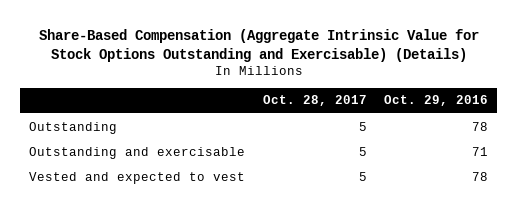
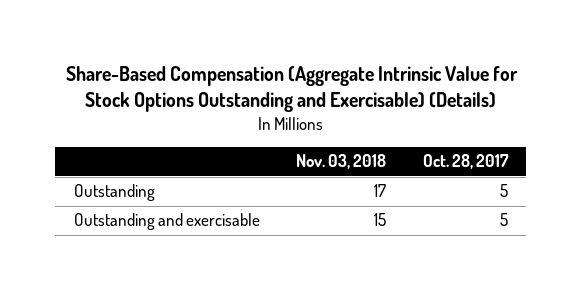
[384,95,489,107] Oct. 29, 2016 -> none
none -> [296,154,387,170] Nov. 03, 2018
[29,171,246,184] Vested and expected to vest -> none

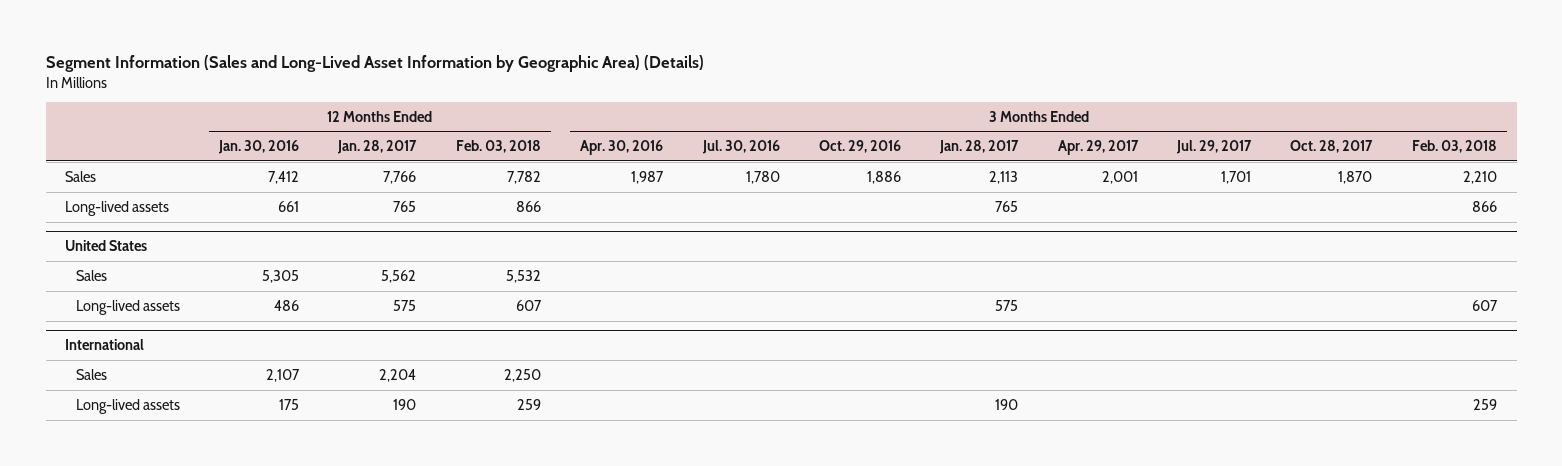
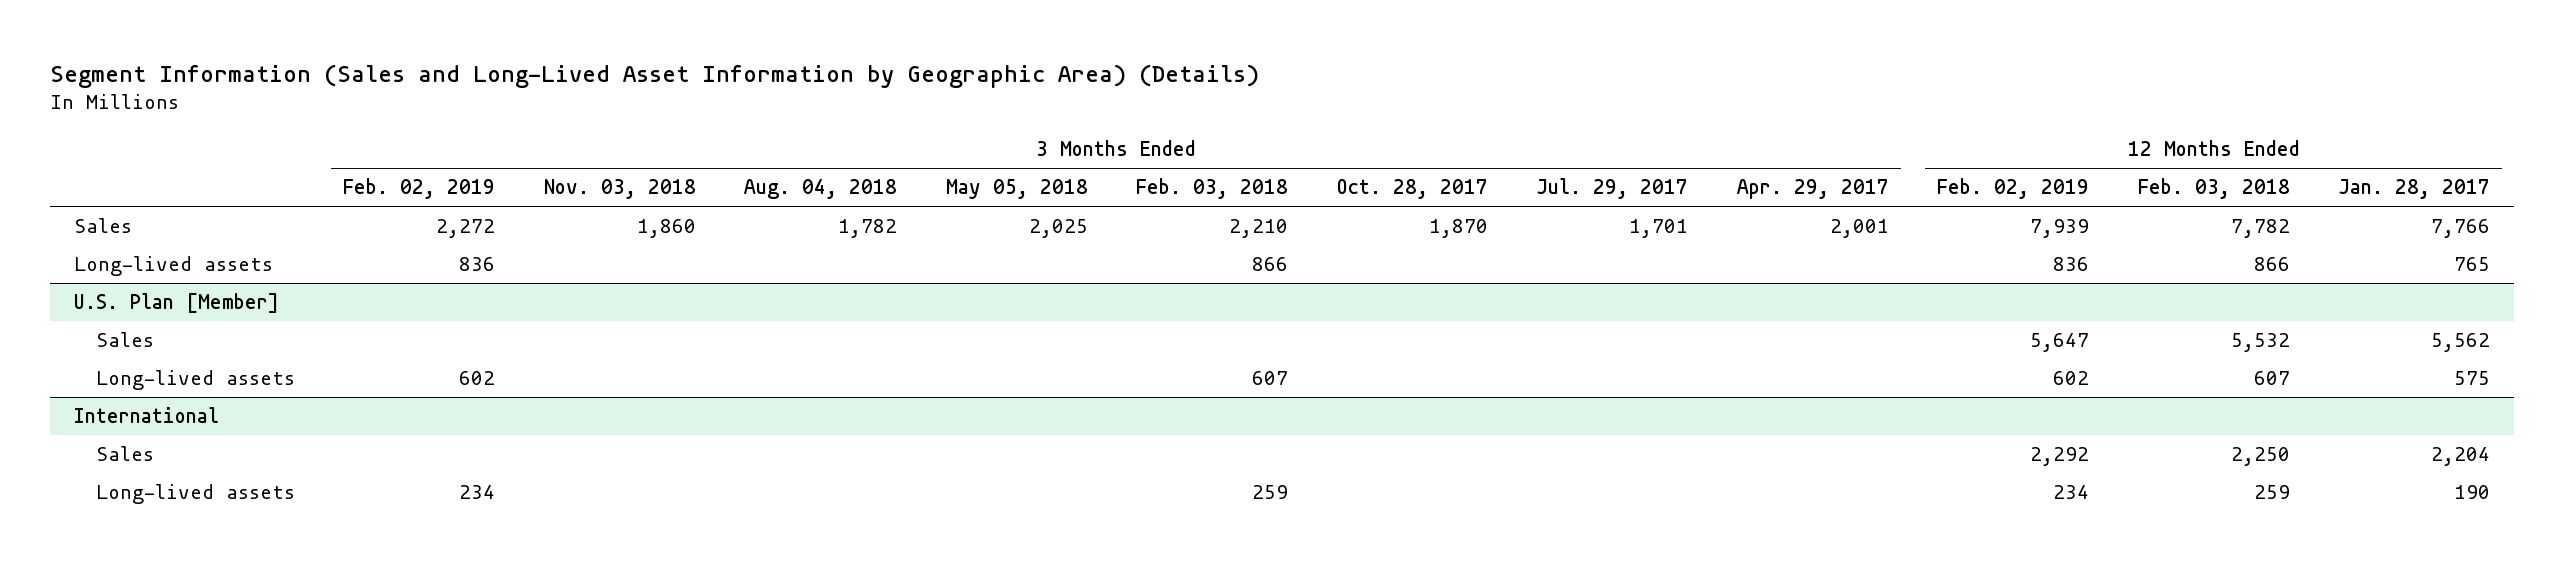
[218,140,300,155] Jan. 30, 2016 -> none
[580,140,664,156] Apr. 30, 2016 -> none
[701,140,780,155] Jul. 30, 2016 -> none
[818,140,901,154] Oct. 29, 2016 -> none
[939,140,1020,155] Jan. 28, 2017 -> none
none -> [343,178,496,200] Feb. 02, 2019
none -> [543,179,696,200] Nov. 03, 2018
none -> [744,179,898,200] Aug. 04, 2018
none -> [945,179,1088,200] May 05, 2018
none -> [1937,178,2090,200] Feb. 02, 2019
[65,239,148,251] United States -> [74,293,280,314] U.S. Plan [Member]

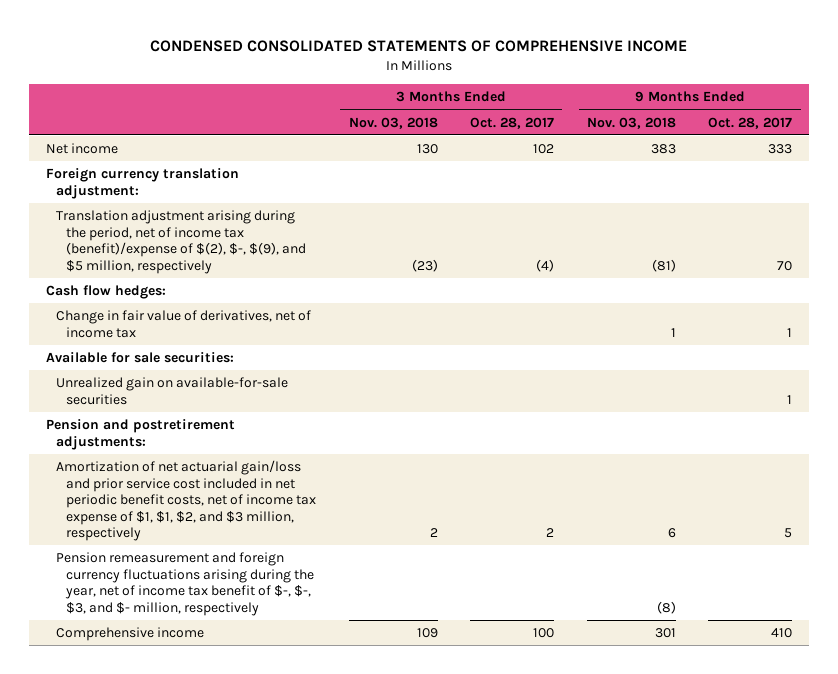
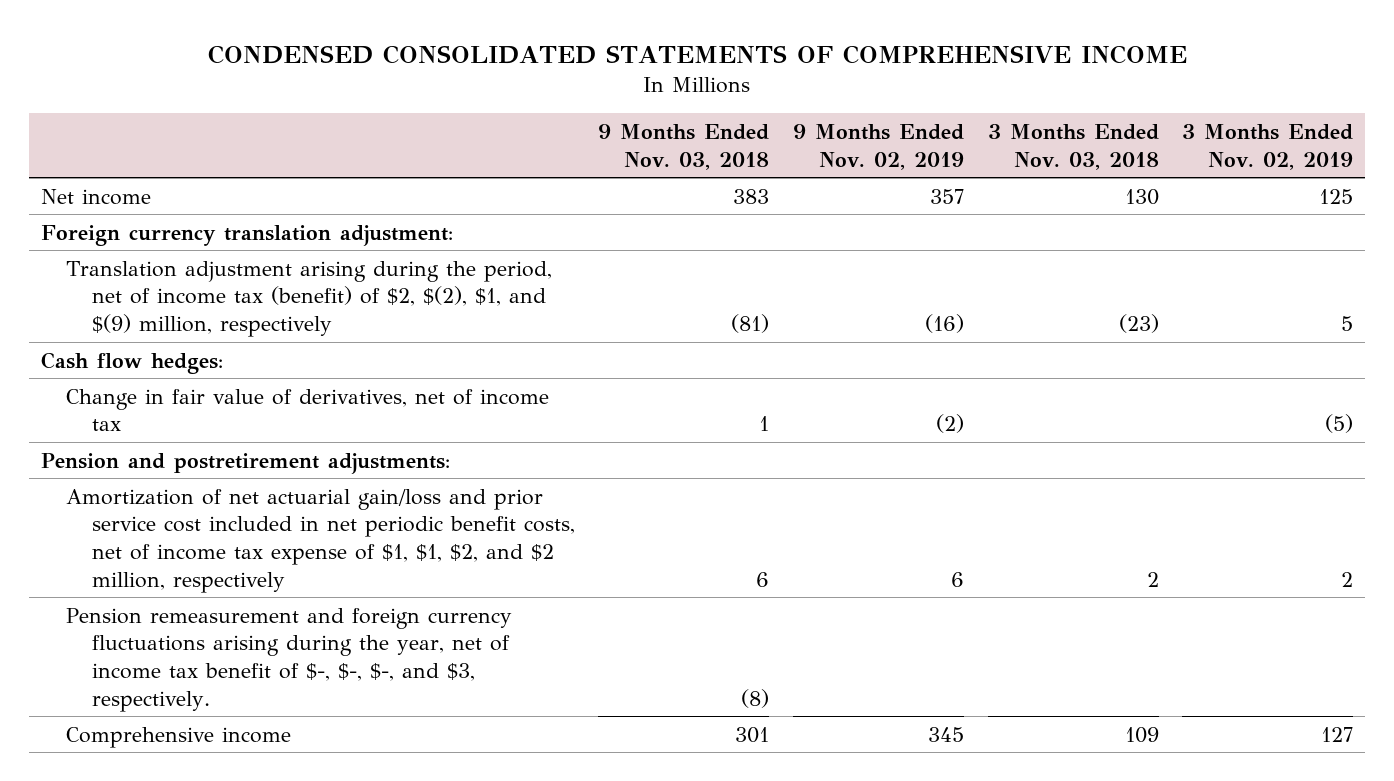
[470,116,555,129] Oct. 28, 2017 -> none
[708,116,793,129] Oct. 28, 2017 -> none
none -> [793,123,965,170] 9 Months Ended Nov. 02, 2019
none -> [1182,123,1354,170] 3 Months Ended Nov. 02, 2019
[55,210,306,274] Translation adjustment arising during the period, net of income tax (benefit)/expense of $(2), $-, $(9), and $5 million, respectively -> [66,260,553,338] Translation adjustment arising during the period, net of income tax (benefit) of $2, $(2), $1, and $(9) million, respectively
[45,352,234,364] Available for sale securities: -> none
[55,377,288,405] Unrealized gain on available-for-sale securities -> none
[55,460,316,542] Amortization of net actuarial gain/loss and prior service cost included in net periodic benefit costs, net of income tax expense of $1, $1, $2, and $3 million, respectively -> [66,488,575,593] Amortization of net actuarial gain/loss and prior service cost included in net periodic benefit costs, net of income tax expense of $1, $1, $2, and $2 million, respectively
[55,552,314,616] Pension remeasurement and foreign currency fluctuations arising during the year, net of income tax benefit of $-, $-, $3, and $- million, respectively -> [66,607,513,712] Pension remeasurement and foreign currency fluctuations arising during the year, net of income tax benefit of $-, $-, $-, and $3, respectively.

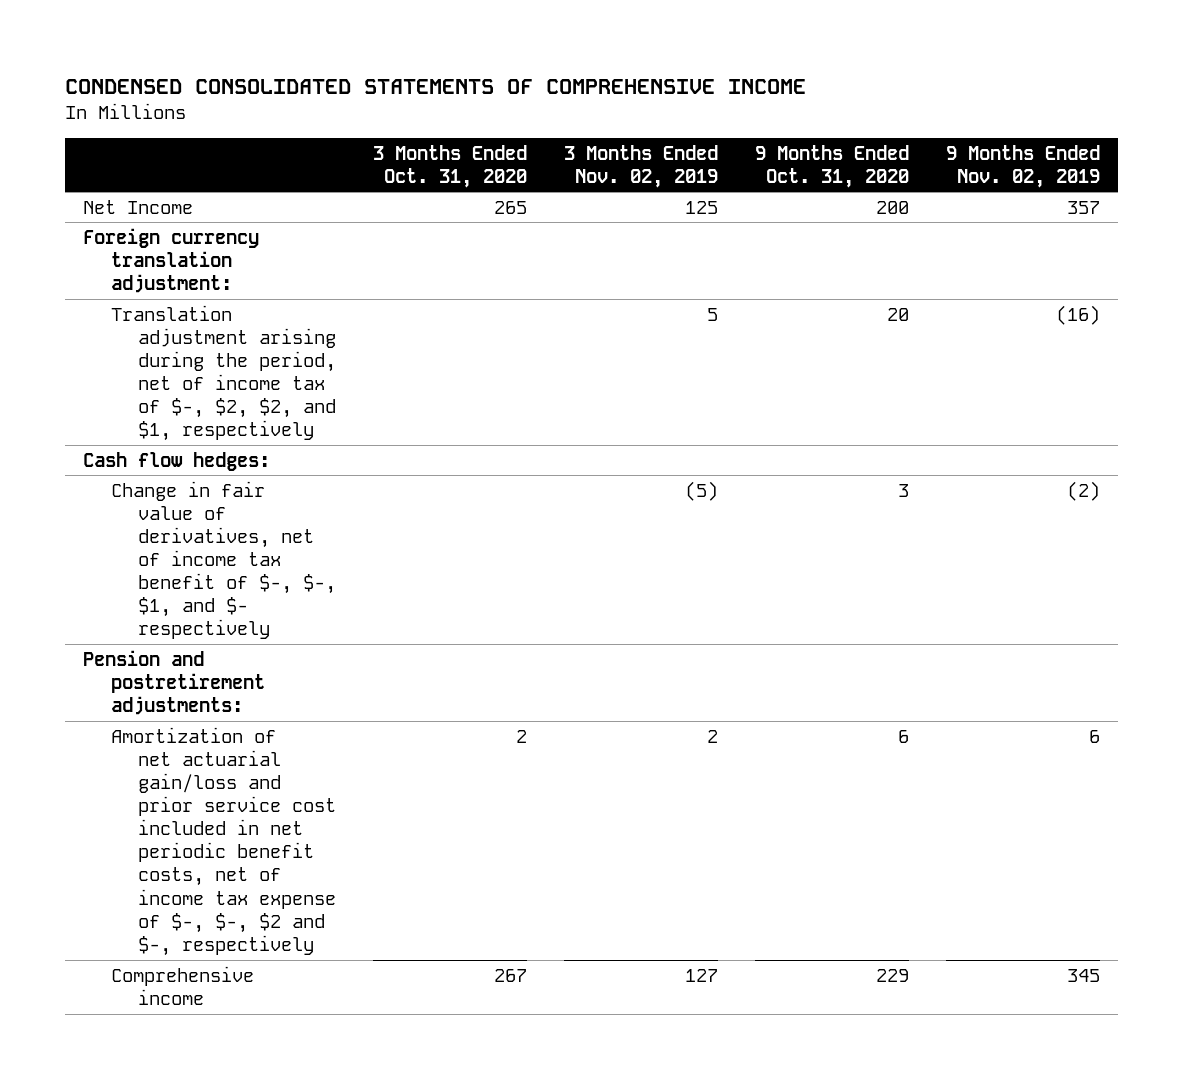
[598,123,770,170] 9 Months Ended Nov. 03, 2018 -> none
[987,123,1159,170] 3 Months Ended Nov. 03, 2018 -> none
none -> [372,144,527,188] 3 Months Ended Oct. 31, 2020
none -> [754,144,909,188] 9 Months Ended Oct. 31, 2020
[40,188,151,205] Net income -> [83,199,194,214] Net Income
[66,260,553,338] Translation adjustment arising during the period, net of income tax (benefit) of $2, $(2), $1, and $(9) million, respectively -> [110,304,336,442] Translation adjustment arising during the period, net of income tax of $-, $2, $2, and $1, respectively
[66,388,550,432] Change in fair value of derivatives, net of income tax -> [110,480,336,640] Change in fair value of derivatives, net of income tax benefit of $-, $-, $1, and $- respectively
[66,607,513,712] Pension remeasurement and foreign currency fluctuations arising during the year, net of income tax benefit of $-, $-, $-, and $3, respectively. -> none
[66,488,575,593] Amortization of net actuarial gain/loss and prior service cost included in net periodic benefit costs, net of income tax expense of $1, $1, $2, and $2 million, respectively -> [110,726,336,956] Amortization of net actuarial gain/loss and prior service cost included in net periodic benefit costs, net of income tax expense of $-, $-, $2 and $-, respectively

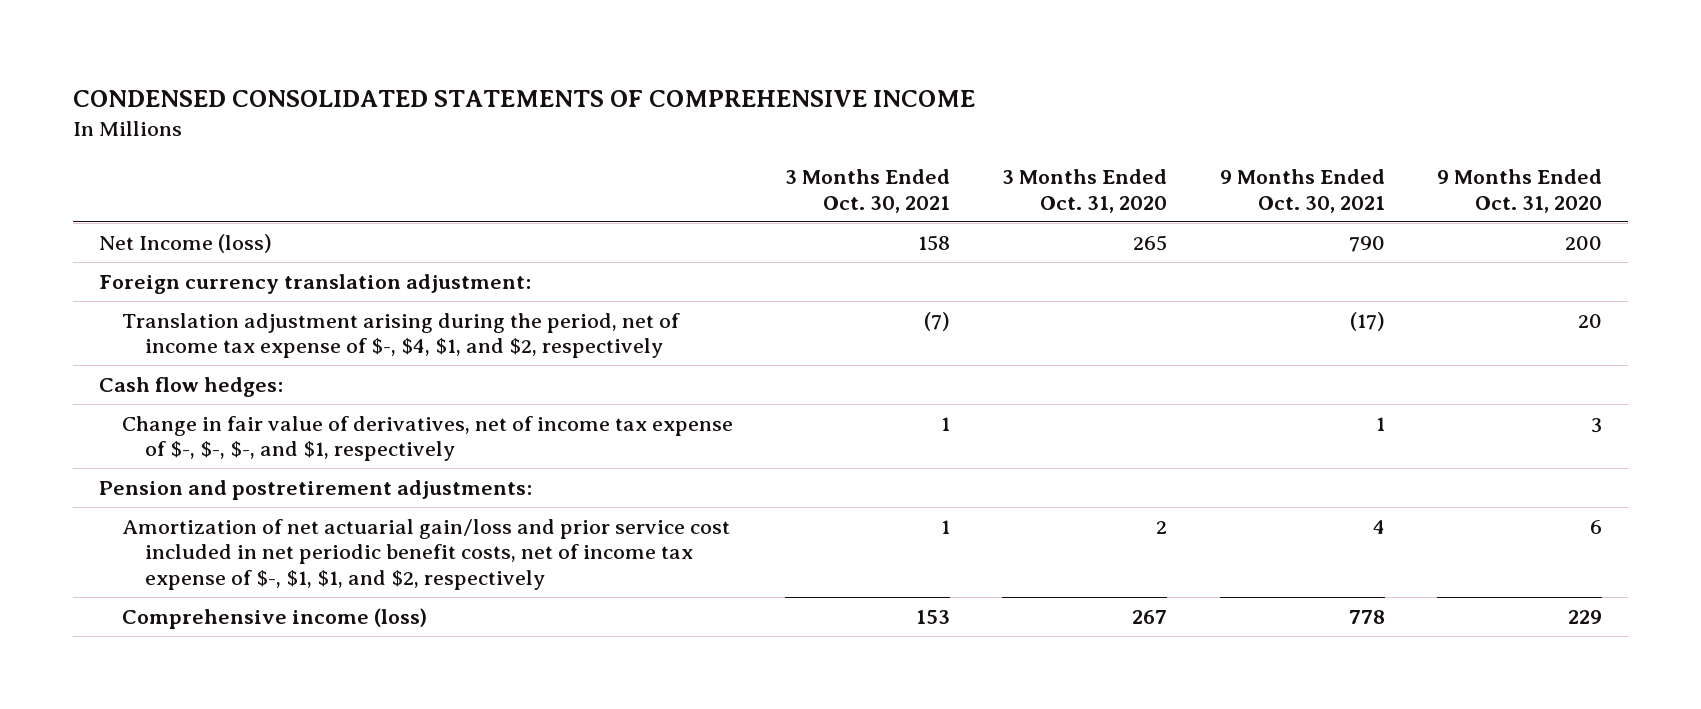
[563,144,718,188] 3 Months Ended Nov. 02, 2019 -> none
[945,144,1100,188] 9 Months Ended Nov. 02, 2019 -> none
none -> [785,169,951,213] 3 Months Ended Oct. 30, 2021
none -> [1219,169,1385,213] 9 Months Ended Oct. 30, 2021
[83,199,194,214] Net Income -> [99,233,273,253] Net Income (loss)
[110,304,336,442] Translation adjustment arising during the period, net of income tax of $-, $2, $2, and $1, respectively -> [122,312,681,359] Translation adjustment arising during the period, net of income tax expense of $-, $4, $1, and $2, respectively
[110,480,336,640] Change in fair value of derivatives, net of income tax benefit of $-, $-, $1, and $- respectively -> [122,415,734,462] Change in fair value of derivatives, net of income tax expense of $-, $-, $-, and $1, respectively
[110,726,336,956] Amortization of net actuarial gain/loss and prior service cost included in net periodic benefit costs, net of income tax expense of $-, $-, $2 and $-, respectively -> [122,518,731,590] Amortization of net actuarial gain/loss and prior service cost included in net periodic benefit costs, net of income tax expense of $-, $1, $1, and $2, respectively
[110,965,254,1005] Comprehensive income -> [122,607,428,629] Comprehensive income (loss)

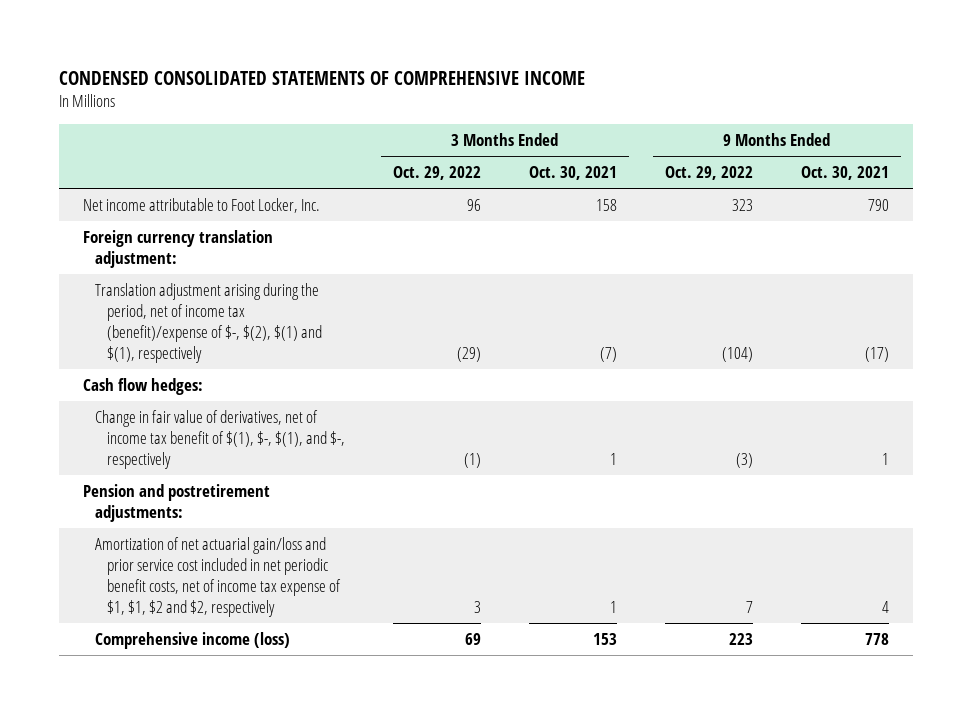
[1002,169,1168,213] 3 Months Ended Oct. 31, 2020 -> none
[1436,169,1602,213] 9 Months Ended Oct. 31, 2020 -> none
none -> [393,166,482,181] Oct. 29, 2022
none -> [665,166,754,181] Oct. 29, 2022
[99,233,273,253] Net Income (loss) -> [82,198,320,214] Net income attributable to Foot Locker, Inc.
[122,312,681,359] Translation adjustment arising during the period, net of income tax expense of $-, $4, $1, and $2, respectively -> [94,283,323,363] Translation adjustment arising during the period, net of income tax (benefit)/expense of $-, $(2), $(1) and $(1), respectively
[122,415,734,462] Change in fair value of derivatives, net of income tax expense of $-, $-, $-, and $1, respectively -> [94,410,346,469] Change in fair value of derivatives, net of income tax benefit of $(1), $-, $(1), and $-, respectively
[122,518,731,590] Amortization of net actuarial gain/loss and prior service cost included in net periodic benefit costs, net of income tax expense of $-, $1, $1, and $2, respectively -> [94,537,342,617] Amortization of net actuarial gain/loss and prior service cost included in net periodic benefit costs, net of income tax expense of $1, $1, $2 and $2, respectively

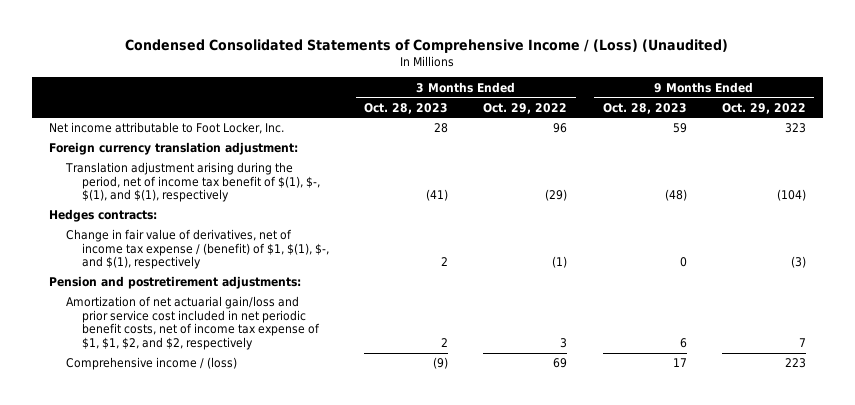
[58,70,585,85] CONDENSED CONSOLIDATED STATEMENTS OF COMPREHENSIVE INCOME -> [125,38,729,53] Condensed Consolidated Statements of Comprehensive Income / (Loss) (Unaudited)
[529,166,618,181] Oct. 30, 2021 -> none
[801,166,890,181] Oct. 30, 2021 -> none
none -> [364,102,449,114] Oct. 28, 2023
none -> [602,102,687,114] Oct. 28, 2023
[94,283,323,363] Translation adjustment arising during the period, net of income tax (benefit)/expense of $-, $(2), $(1) and $(1), respectively -> [64,162,321,203] Translation adjustment arising during the period, net of income tax benefit of $(1), $-, $(1), and $(1), respectively
[82,378,203,396] Cash flow hedges: -> [49,209,158,223] Hedges contracts:
[94,410,346,469] Change in fair value of derivatives, net of income tax benefit of $(1), $-, $(1), and $-, respectively -> [65,229,330,270] Change in fair value of derivatives, net of income tax expense / (benefit) of $1, $(1), $-, and $(1), respectively
[94,537,342,617] Amortization of net actuarial gain/loss and prior service cost included in net periodic benefit costs, net of income tax expense of $1, $1, $2 and $2, respectively -> [65,296,321,350] Amortization of net actuarial gain/loss and prior service cost included in net periodic benefit costs, net of income tax expense of $1, $1, $2, and $2, respectively
[94,632,290,650] Comprehensive income (loss) -> [65,357,237,371] Comprehensive income / (loss)

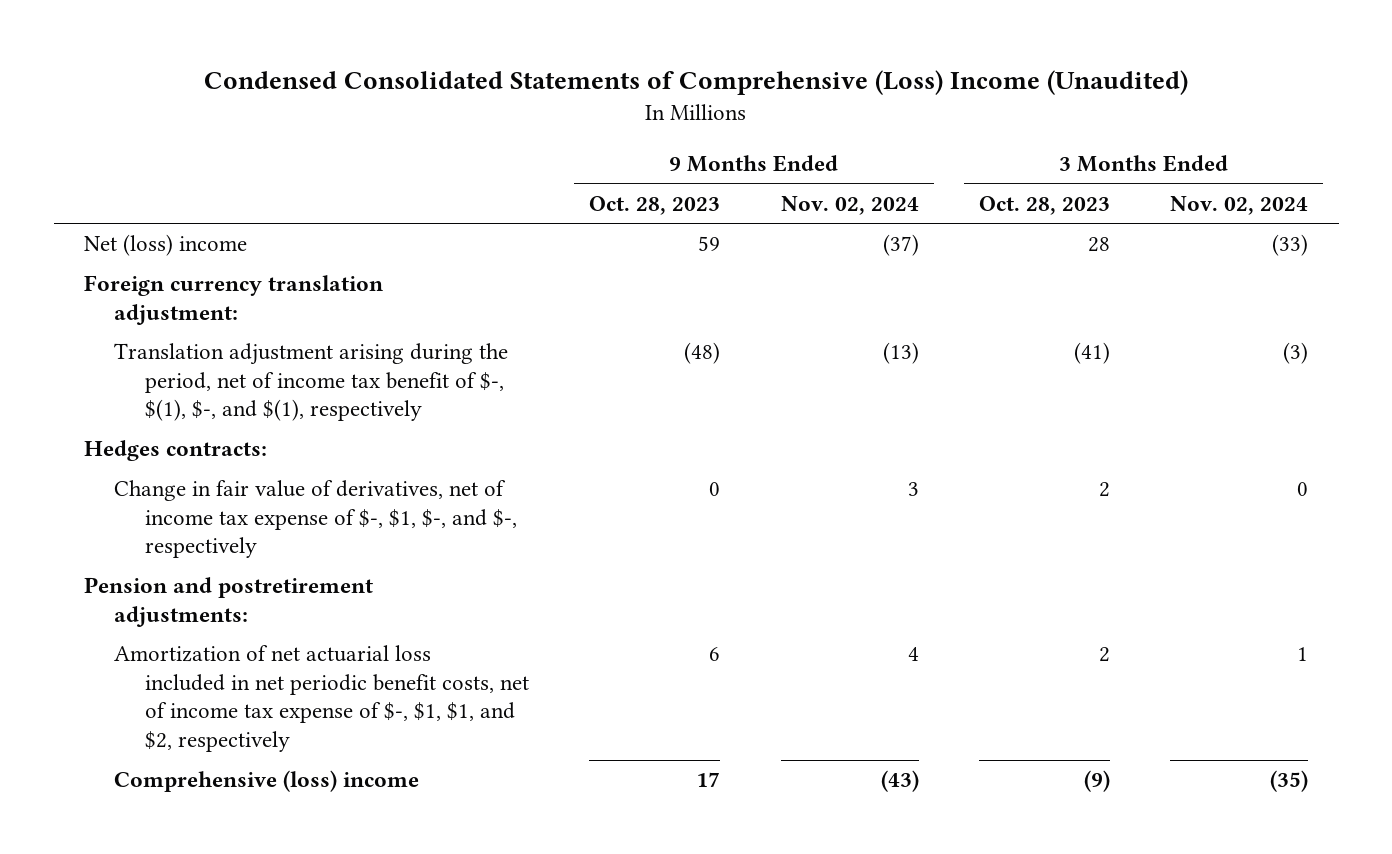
[125,38,729,53] Condensed Consolidated Statements of Comprehensive Income / (Loss) (Unaudited) -> [204,70,1189,96] Condensed Consolidated Statements of Comprehensive (Loss) Income (Unaudited)
[483,102,568,114] Oct. 29, 2022 -> none
[721,102,806,114] Oct. 29, 2022 -> none
none -> [780,195,919,215] Nov. 02, 2024
none -> [1170,195,1309,215] Nov. 02, 2024
[49,122,285,135] Net income attributable to Foot Locker, Inc. -> [84,234,248,257] Net (loss) income
[64,162,321,203] Translation adjustment arising during the period, net of income tax benefit of $(1), $-, $(1), and $(1), respectively -> [114,343,509,422] Translation adjustment arising during the period, net of income tax benefit of $-, $(1), $-, and $(1), respectively
[65,229,330,270] Change in fair value of derivatives, net of income tax expense / (benefit) of $1, $(1), $-, and $(1), respectively -> [114,480,517,559] Change in fair value of derivatives, net of income tax expense of $-, $1, $-, and $-, respectively
[65,296,321,350] Amortization of net actuarial gain/loss and prior service cost included in net periodic benefit costs, net of income tax expense of $1, $1, $2, and $2, respectively -> [114,645,529,753] Amortization of net actuarial loss included in net periodic benefit costs, net of income tax expense of $-, $1, $1, and $2, respectively
[65,357,237,371] Comprehensive income / (loss) -> [114,770,420,793] Comprehensive (loss) income

